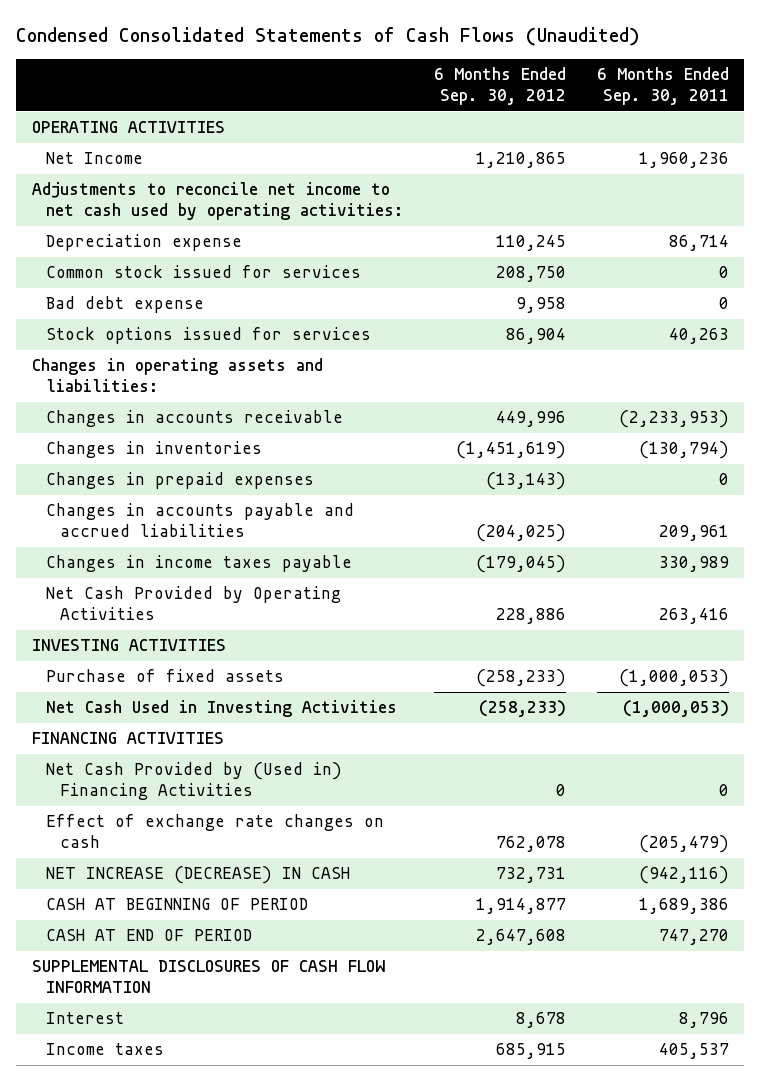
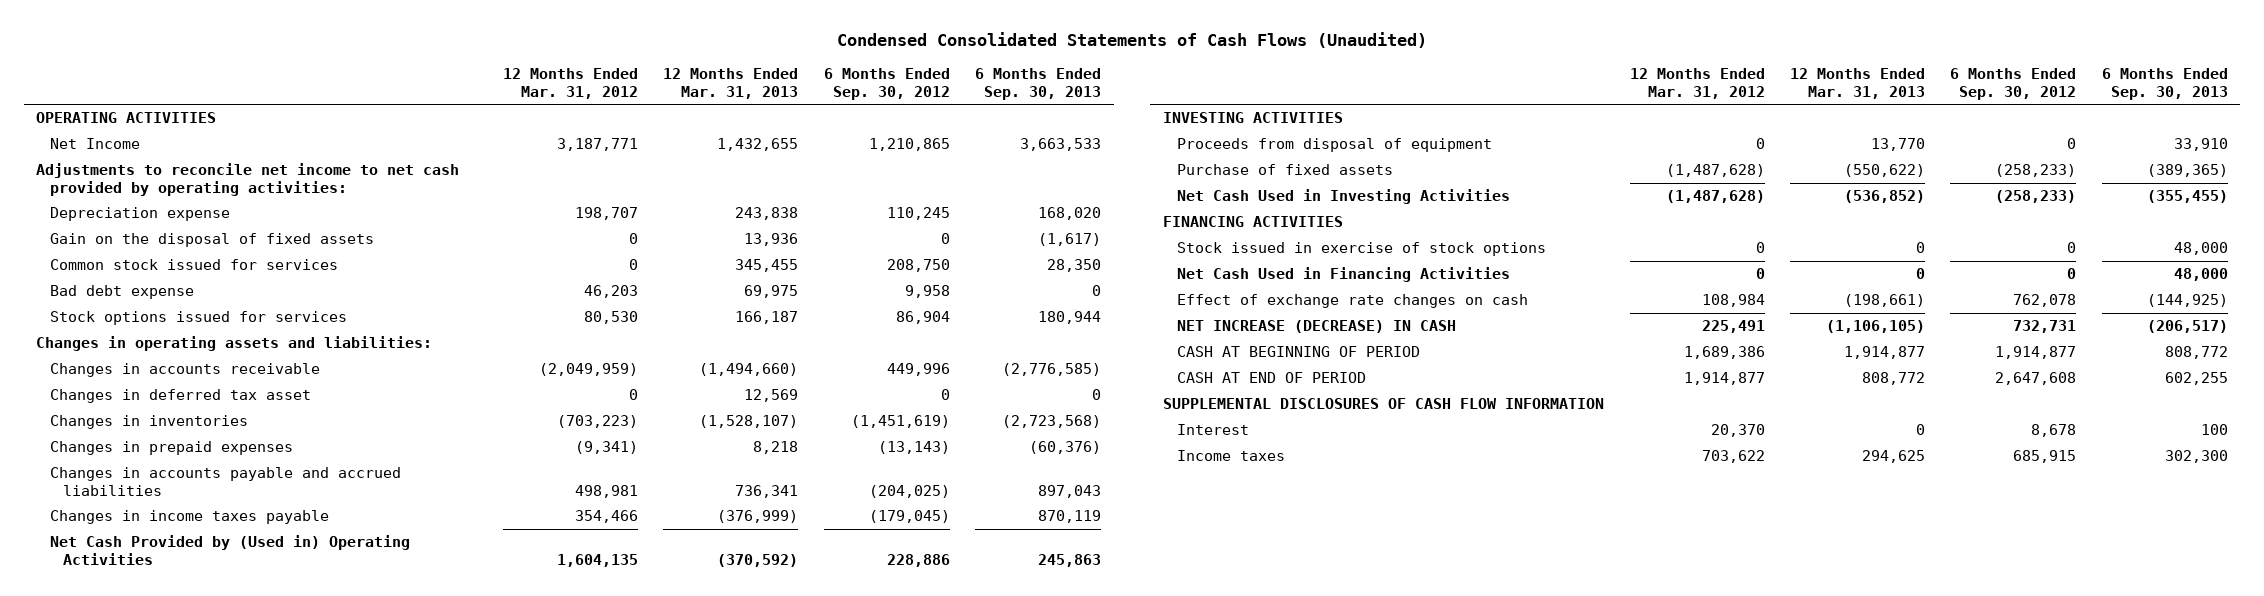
[596,67,729,105] 6 Months Ended Sep. 30, 2011 -> none
none -> [502,68,638,99] 12 Months Ended Mar. 31, 2012
none -> [663,68,799,99] 12 Months Ended Mar. 31, 2013
none -> [975,68,1102,100] 6 Months Ended Sep. 30, 2013
[31,182,403,220] Adjustments to reconcile net income to net cash used by operating activities: -> [36,163,460,196] Adjustments to reconcile net income to net cash provided by operating activities:
none -> [49,233,374,248] Gain on the disposal of fixed assets
none -> [49,389,311,404] Changes in deferred tax asset
[45,586,341,620] Net Cash Provided by Operating Activities -> [49,535,410,565] Net Cash Provided by (Used in) Operating Activities
none -> [1176,138,1492,153] Proceeds from disposal of equipment
none -> [1176,242,1546,257] Stock issued in exercise of stock options
[45,762,342,800] Net Cash Provided by (Used in) Financing Activities -> [1176,267,1510,283] Net Cash Used in Financing Activities

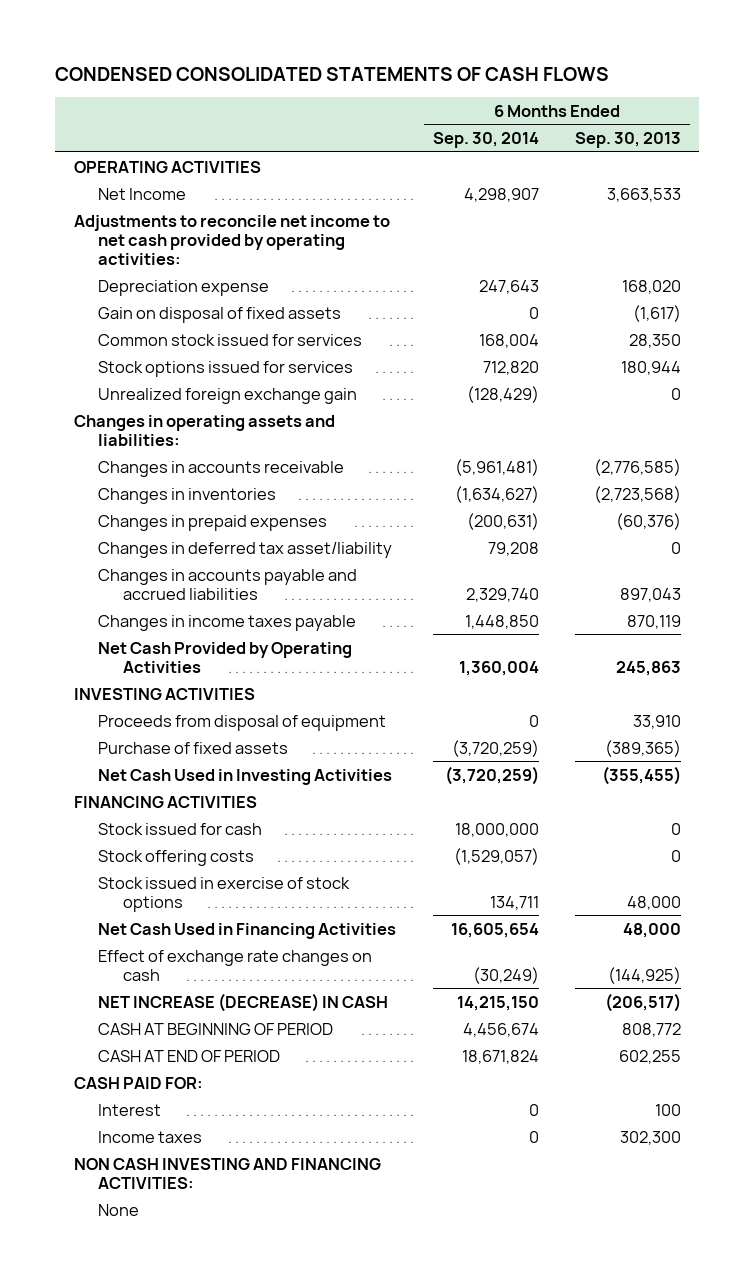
[837,32,1428,49] Condensed Consolidated Statements of Cash Flows (Unaudited) -> [55,66,610,81] CONDENSED CONSOLIDATED STATEMENTS OF CASH FLOWS
[502,68,638,99] 12 Months Ended Mar. 31, 2012 -> none
[663,68,799,99] 12 Months Ended Mar. 31, 2013 -> none
[823,68,950,100] 6 Months Ended Sep. 30, 2012 -> none
none -> [432,132,539,149] Sep. 30, 2014
[49,233,374,248] Gain on the disposal of fixed assets -> [98,306,342,323] Gain on disposal of fixed assets
[49,285,194,300] Bad debt expense -> none
none -> [98,387,358,404] Unrealized foreign exchange gain
[49,389,311,404] Changes in deferred tax asset -> none
none -> [98,541,393,558] Changes in deferred tax asset/liability
[49,535,410,565] Net Cash Provided by (Used in) Operating Activities -> [98,641,353,673] Net Cash Provided by Operating Activities
none -> [98,822,263,835] Stock issued for cash
none -> [98,849,255,866] Stock offering costs
[1163,398,1605,410] SUPPLEMENTAL DISCLOSURES OF CASH FLOW INFORMATION -> none
none -> [73,1076,203,1089] CASH PAID FOR:
none -> [73,1157,381,1189] NON CASH INVESTING AND FINANCING ACTIVITIES:
none -> [98,1203,140,1216] None

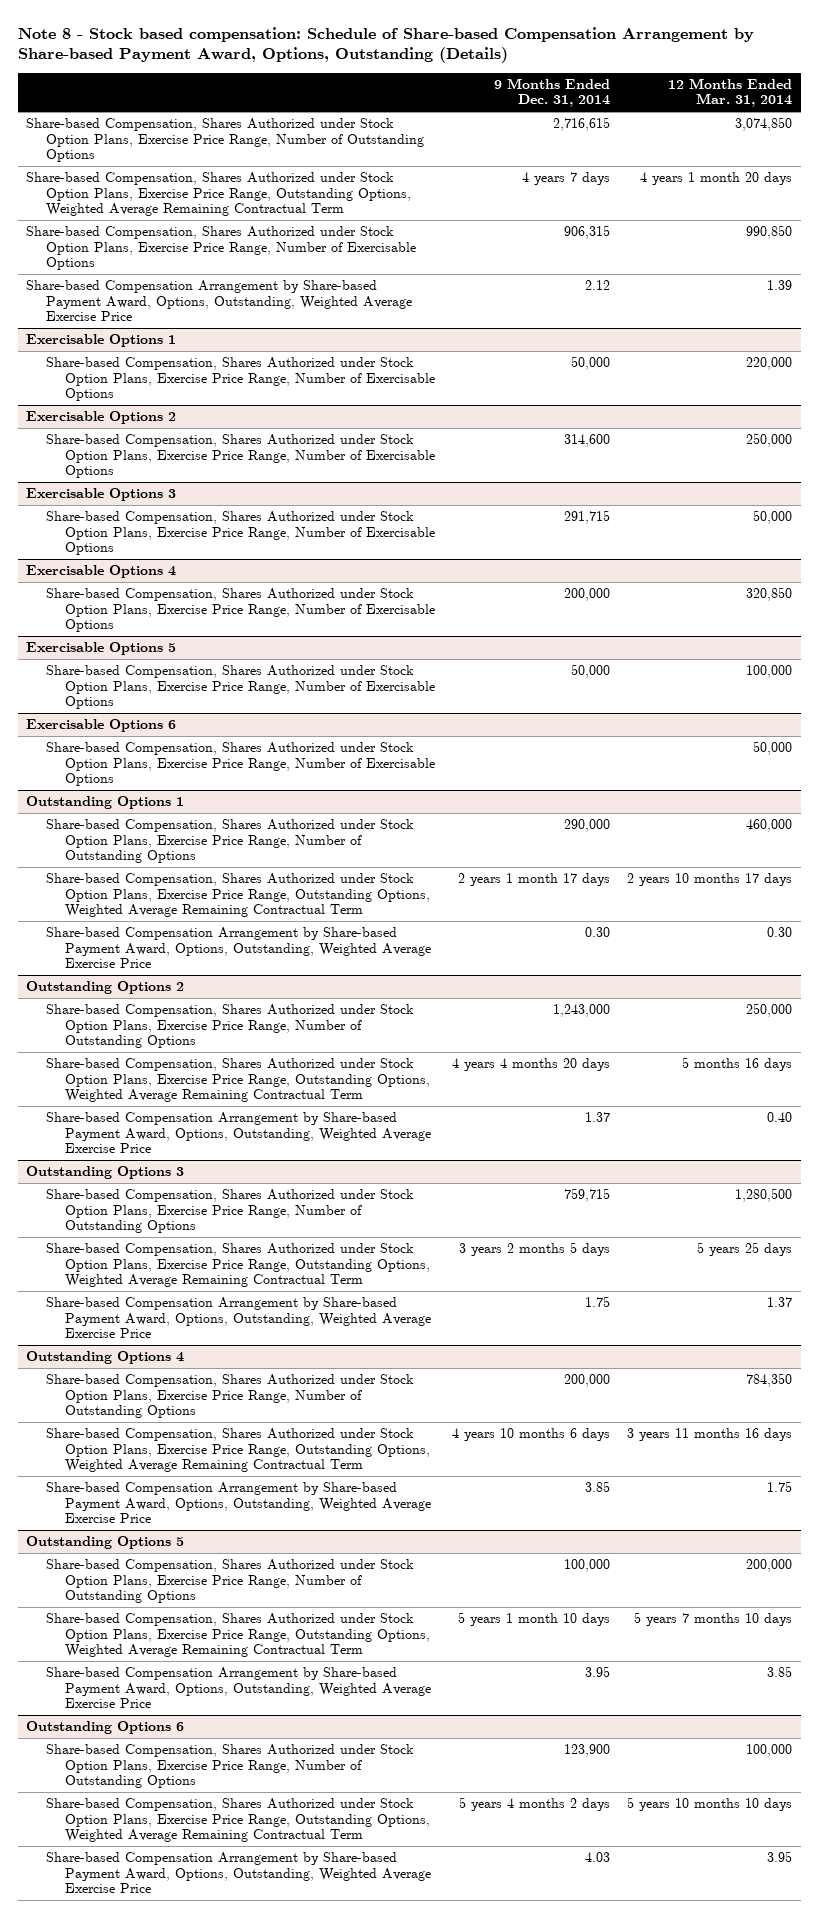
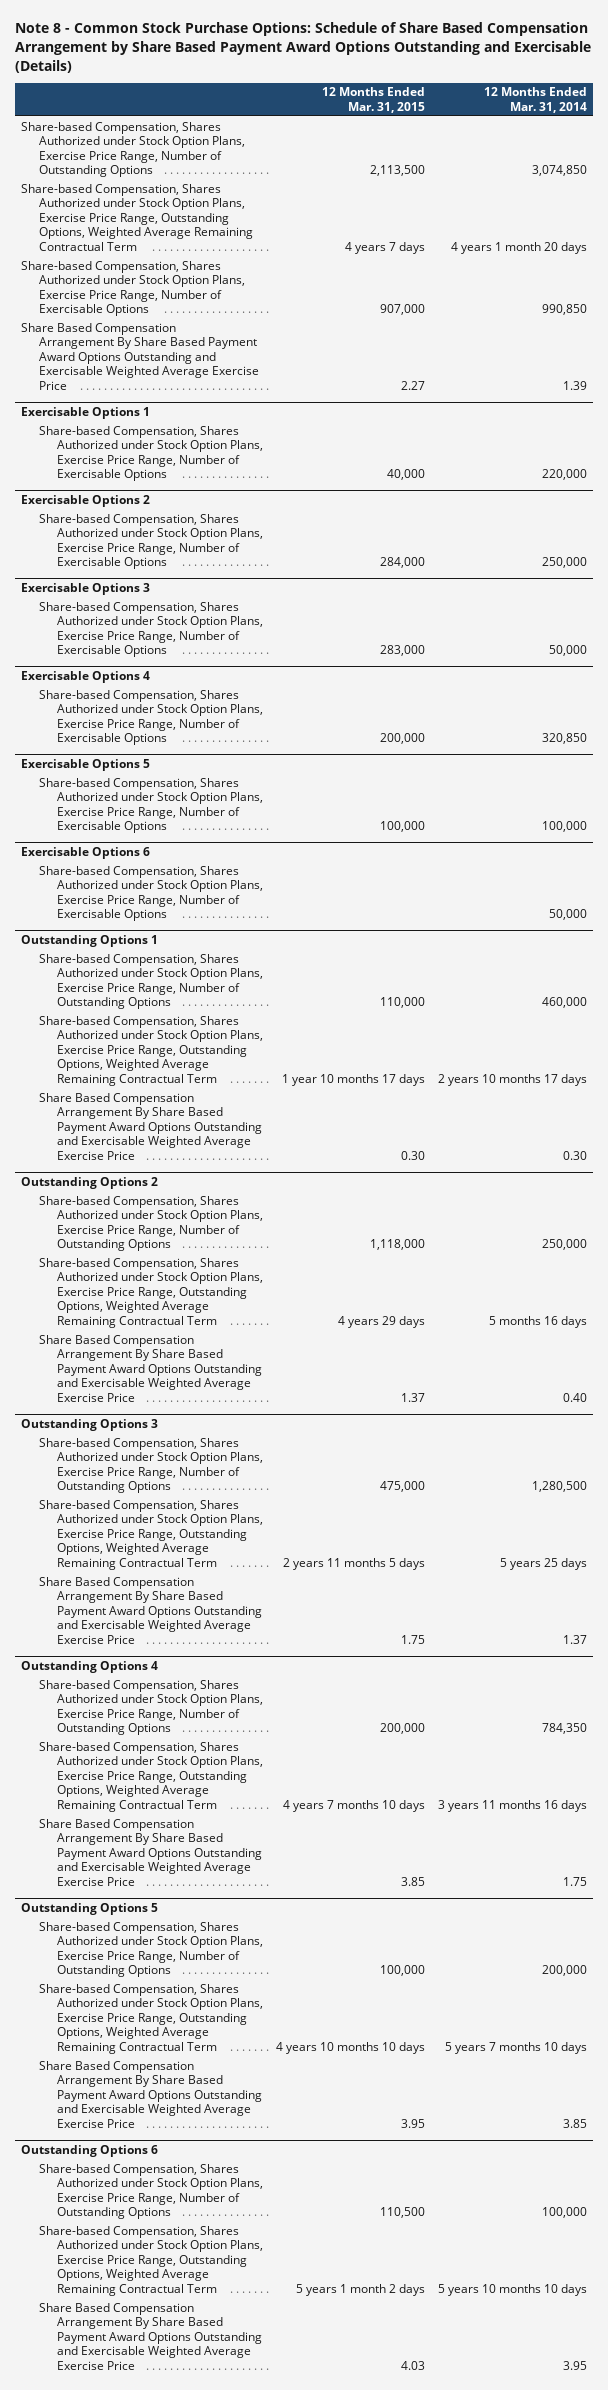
[17,26,754,64] Note 8 - Stock based compensation: Schedule of Share-based Compensation Arrangement by Share-based Payment Award, Options, Outstanding (Details) -> [14,22,591,73] Note 8 - Common Stock Purchase Options: Schedule of Share Based Compensation Arrangement by Share Based Payment Award Options Outstanding and Exercisable (Details)
[494,77,611,108] 9 Months Ended Dec. 31, 2014 -> none
none -> [321,87,425,113] 12 Months Ended Mar. 31, 2015
[26,279,412,322] Share-based Compensation Arrangement by Share-based Payment Award, Options, Outstanding, Weighted Average Exercise Price -> [21,322,259,390] Share Based Compensation Arrangement By Share Based Payment Award Options Outstanding and Exercisable Weighted Average Exercise Price
[45,926,432,969] Share-based Compensation Arrangement by Share-based Payment Award, Options, Outstanding, Weighted Average Exercise Price -> [38,1092,262,1160] Share Based Compensation Arrangement By Share Based Payment Award Options Outstanding and Exercisable Weighted Average Exercise Price
[45,1111,432,1154] Share-based Compensation Arrangement by Share-based Payment Award, Options, Outstanding, Weighted Average Exercise Price -> [38,1334,262,1402] Share Based Compensation Arrangement By Share Based Payment Award Options Outstanding and Exercisable Weighted Average Exercise Price
[45,1296,432,1339] Share-based Compensation Arrangement by Share-based Payment Award, Options, Outstanding, Weighted Average Exercise Price -> [38,1576,262,1644] Share Based Compensation Arrangement By Share Based Payment Award Options Outstanding and Exercisable Weighted Average Exercise Price
[45,1481,432,1524] Share-based Compensation Arrangement by Share-based Payment Award, Options, Outstanding, Weighted Average Exercise Price -> [38,1818,262,1886] Share Based Compensation Arrangement By Share Based Payment Award Options Outstanding and Exercisable Weighted Average Exercise Price
[45,1666,432,1709] Share-based Compensation Arrangement by Share-based Payment Award, Options, Outstanding, Weighted Average Exercise Price -> [38,2060,262,2128] Share Based Compensation Arrangement By Share Based Payment Award Options Outstanding and Exercisable Weighted Average Exercise Price
[45,1851,432,1894] Share-based Compensation Arrangement by Share-based Payment Award, Options, Outstanding, Weighted Average Exercise Price -> [38,2302,262,2370] Share Based Compensation Arrangement By Share Based Payment Award Options Outstanding and Exercisable Weighted Average Exercise Price

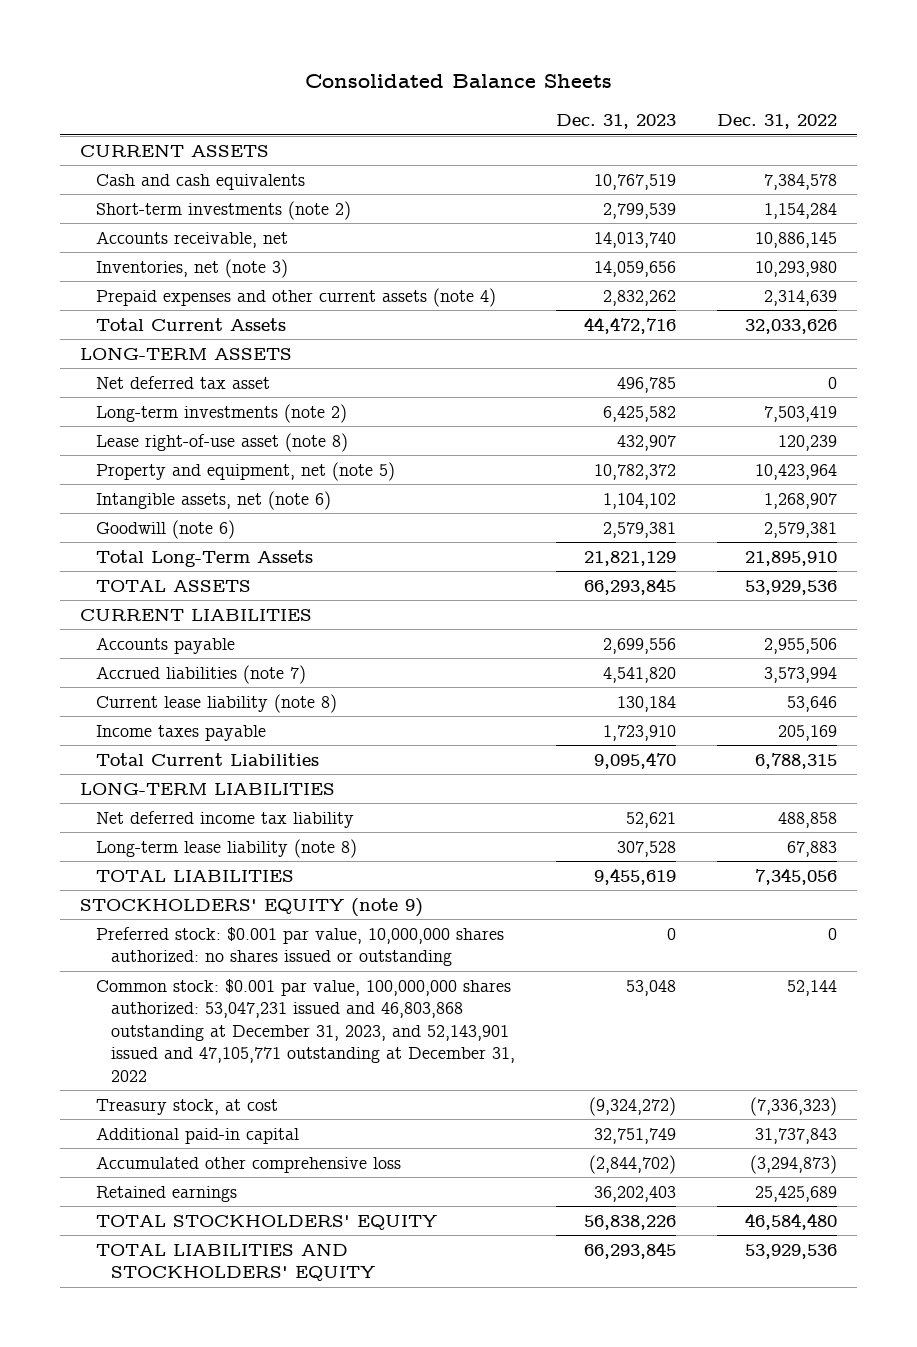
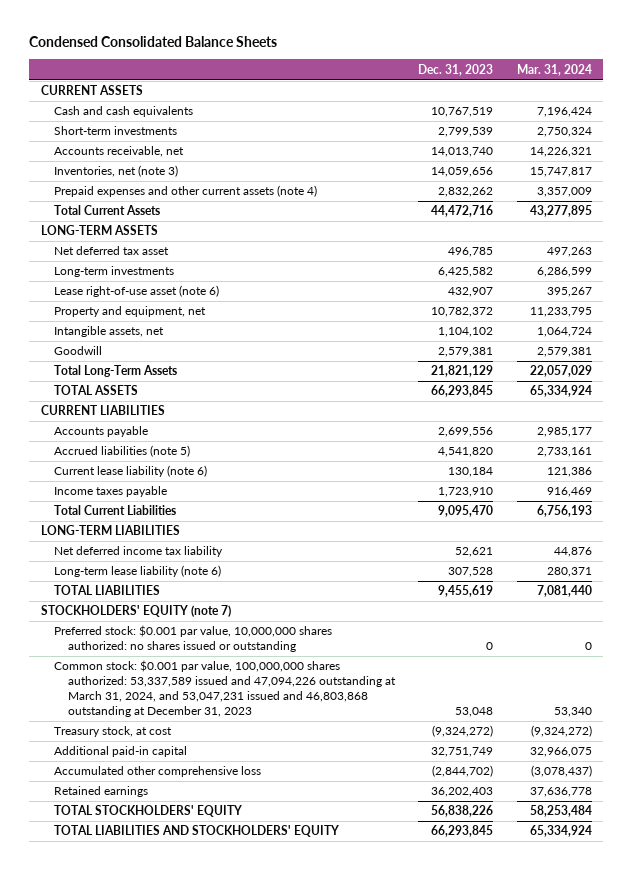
[304,73,612,88] Consolidated Balance Sheets -> [29,36,278,48] Condensed Consolidated Balance Sheets
[716,114,837,130] Dec. 31, 2022 -> none
none -> [516,63,592,76] Mar. 31, 2024
[95,200,351,220] Short-term investments (note 2) -> [54,126,178,136] Short-term investments
[95,403,347,423] Long-term investments (note 2) -> [54,266,175,278] Long-term investments
[95,432,348,452] Lease right-of-use asset (note 8) -> [54,285,220,298] Lease right-of-use asset (note 6)
[95,461,395,481] Property and equipment, net (note 5) -> [54,306,207,318] Property and equipment, net
[95,490,331,510] Intangible assets, net (note 6) -> [54,326,165,338] Intangible assets, net
[95,519,235,539] Goodwill (note 6) -> [54,346,103,356] Goodwill
[95,664,306,684] Accrued liabilities (note 7) -> [54,445,191,458] Accrued liabilities (note 5)
[95,693,337,713] Current lease liability (note 8) -> [54,465,208,478] Current lease liability (note 6)
[95,838,357,858] Long-term lease liability (note 8) -> [54,565,222,578] Long-term lease liability (note 6)
[80,897,424,917] STOCKHOLDERS' EQUITY (note 9) -> [40,605,231,618] STOCKHOLDERS' EQUITY (note 7)
[95,978,516,1082] Common stock: $0.001 par value, 100,000,000 shares authorized: 53,047,231 issued and 46,803,868 outstanding at December 31, 2023, and 52,143,901 issued and 47,105,771 outstanding at December 31, 2022 -> [54,660,396,717] Common stock: $0.001 par value, 100,000,000 shares authorized: 53,337,589 issued and 47,094,226 outstanding at March 31, 2024, and 53,047,231 issued and 46,803,868 outstanding at December 31, 2023

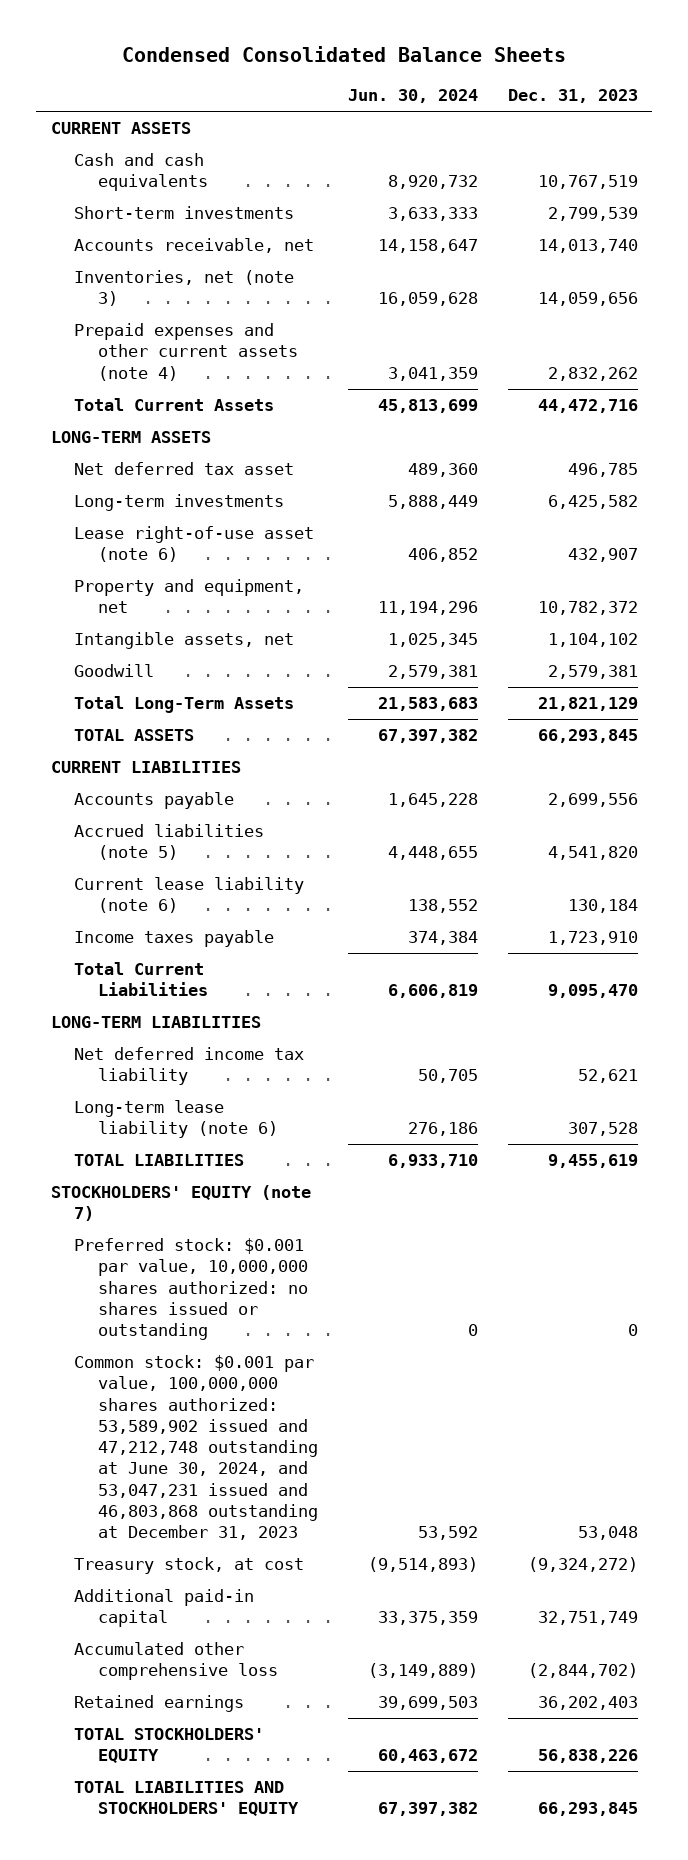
[516,63,592,76] Mar. 31, 2024 -> none
none -> [348,89,479,104] Jun. 30, 2024
[54,660,396,717] Common stock: $0.001 par value, 100,000,000 shares authorized: 53,337,589 issued and 47,094,226 outstanding at March 31, 2024, and 53,047,231 issued and 46,803,868 outstanding at December 31, 2023 -> [74,1355,319,1541] Common stock: $0.001 par value, 100,000,000 shares authorized: 53,589,902 issued and 47,212,748 outstanding at June 30, 2024, and 53,047,231 issued and 46,803,868 outstanding at December 31, 2023

